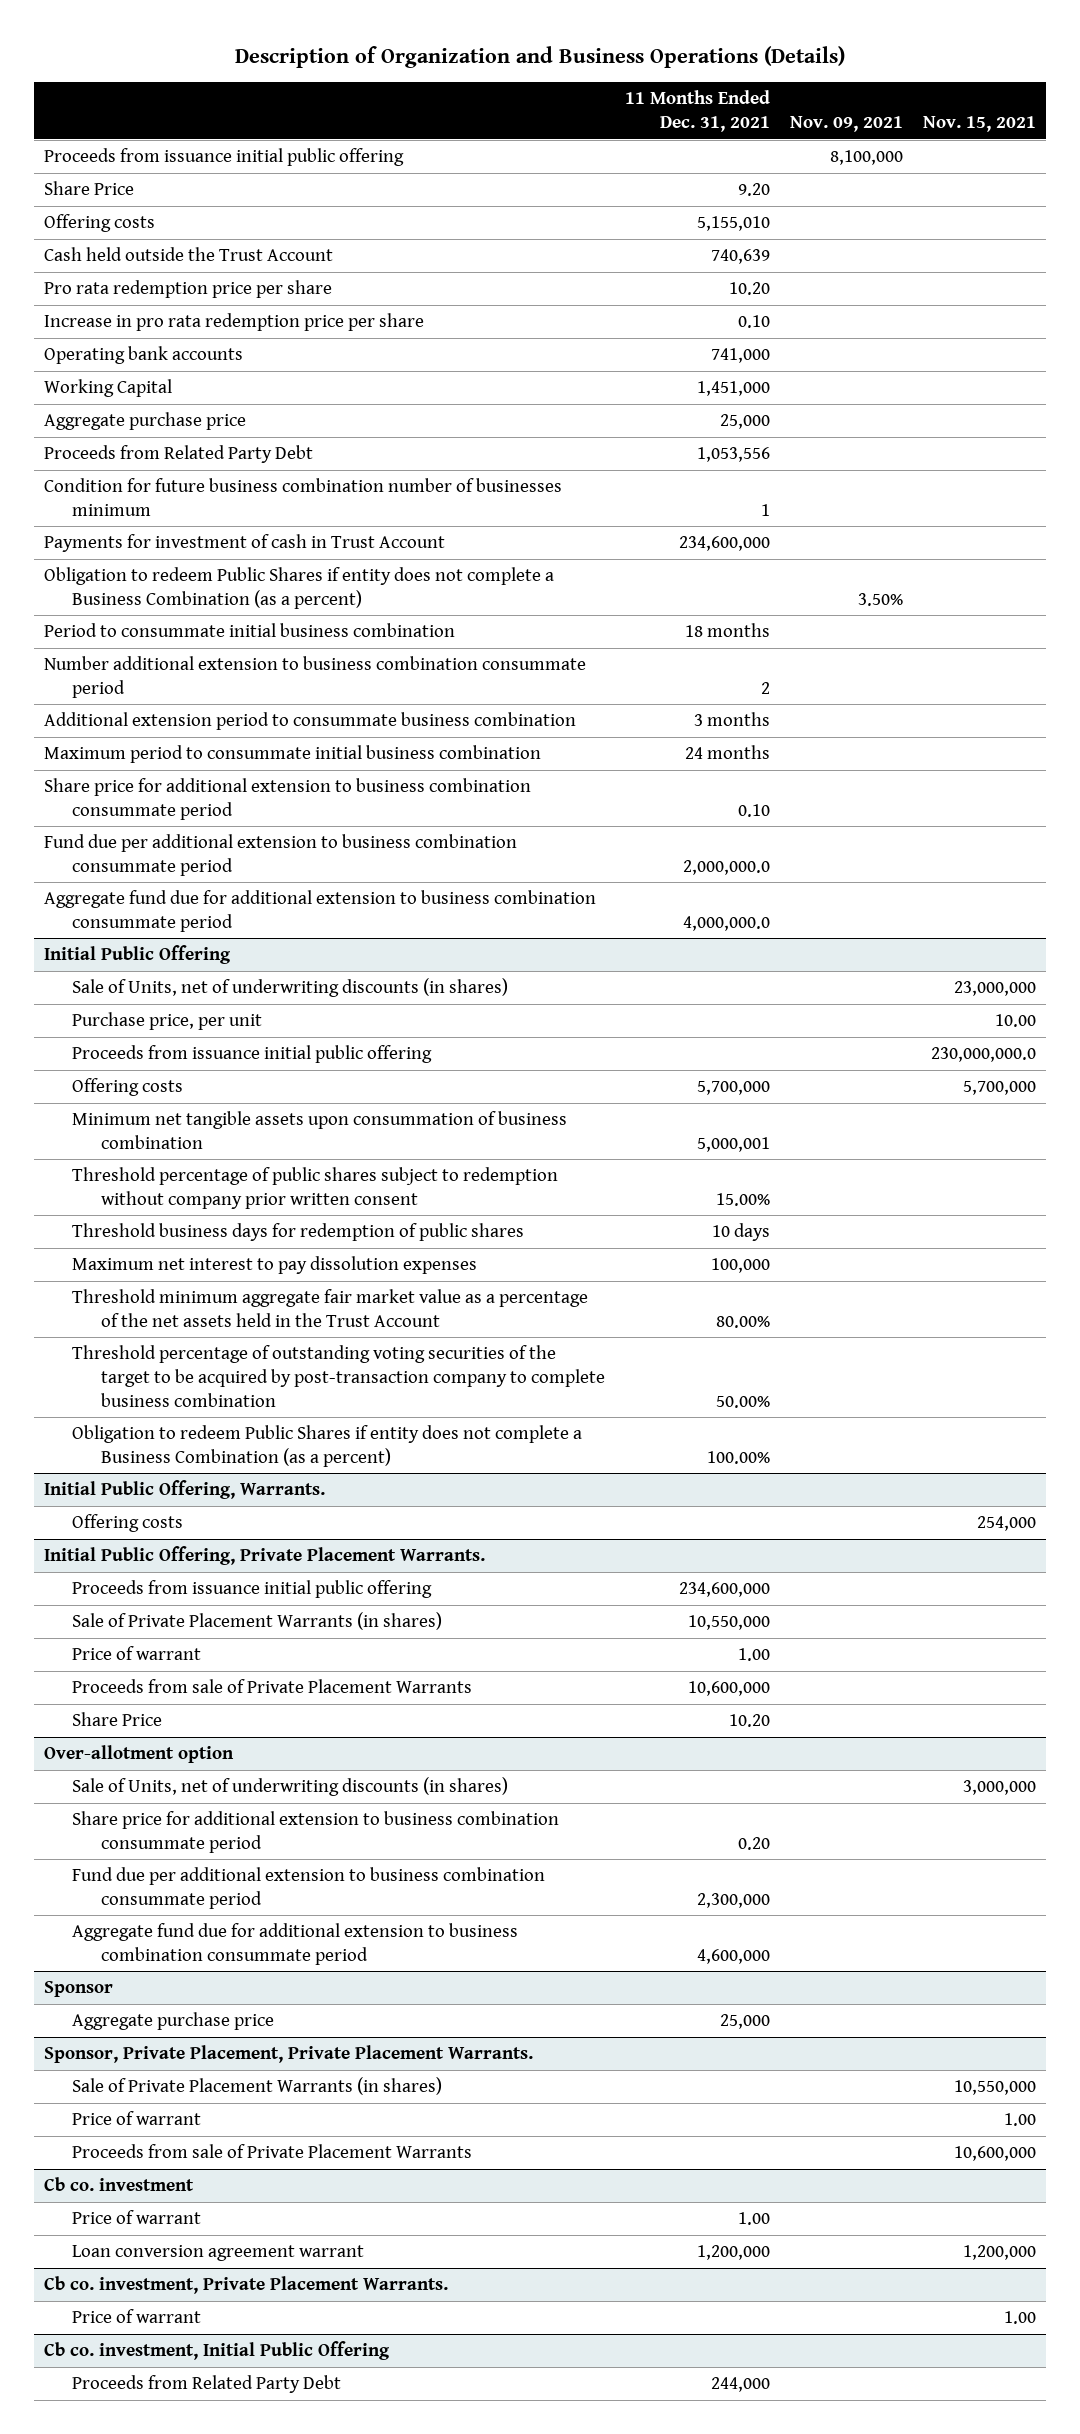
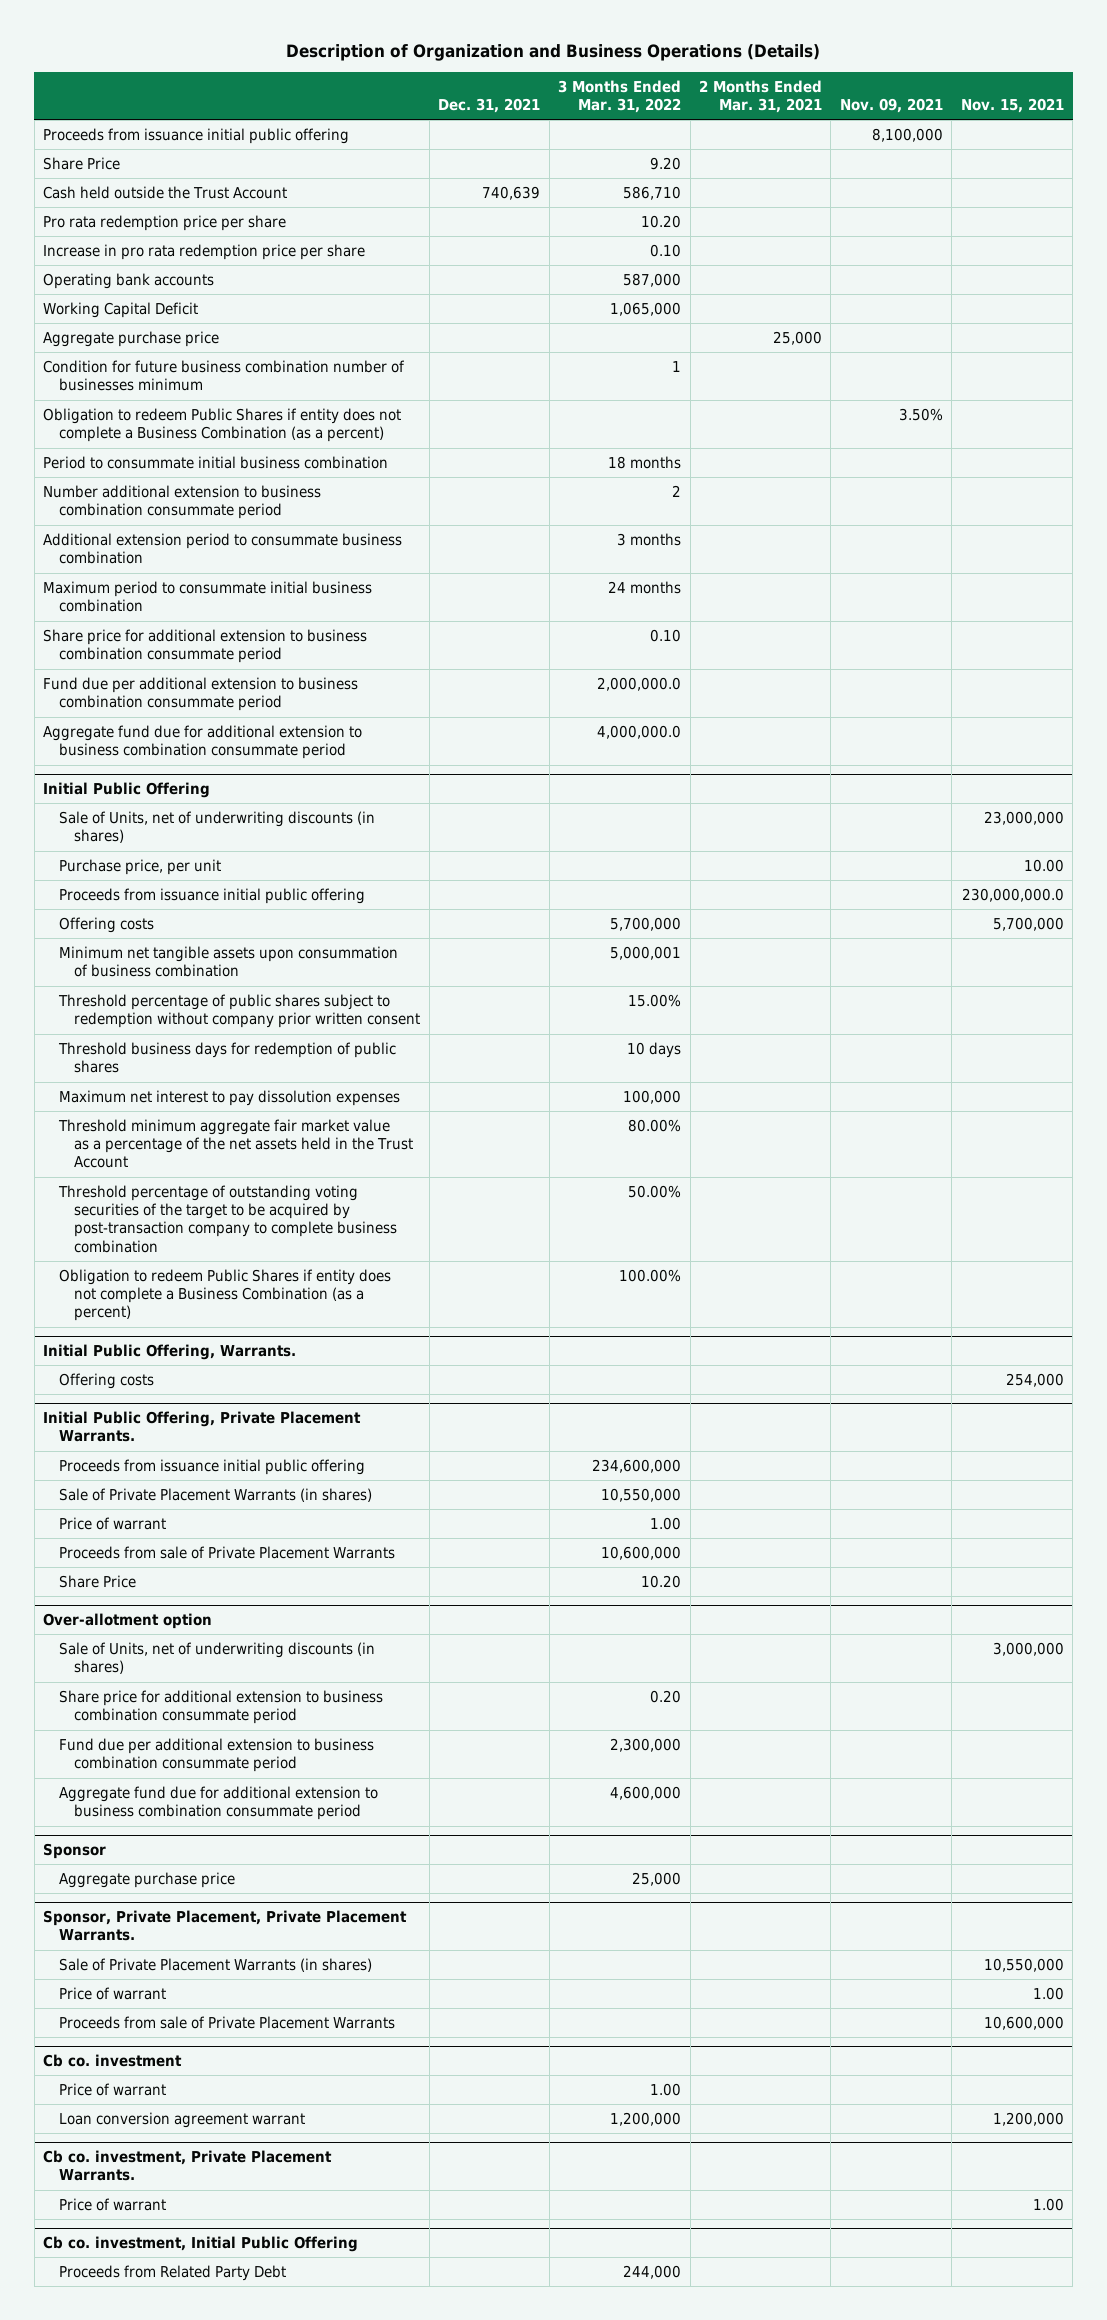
[624,90,770,133] 11 Months Ended Dec. 31, 2021 -> none
none -> [438,98,541,114] Dec. 31, 2021
none -> [558,79,682,114] 3 Months Ended Mar. 31, 2022
none -> [698,79,822,114] 2 Months Ended Mar. 31, 2021
[43,214,155,233] Offering costs -> none
[43,379,172,398] Working Capital -> [43,302,199,319] Working Capital Deficit
[43,445,313,464] Proceeds from Related Party Debt -> none
[43,534,445,553] Payments for investment of cash in Trust Account -> none

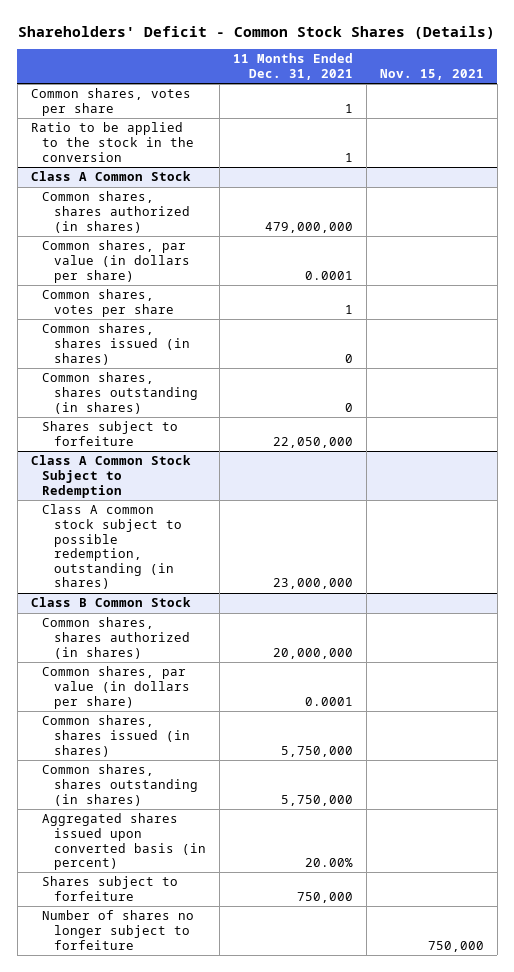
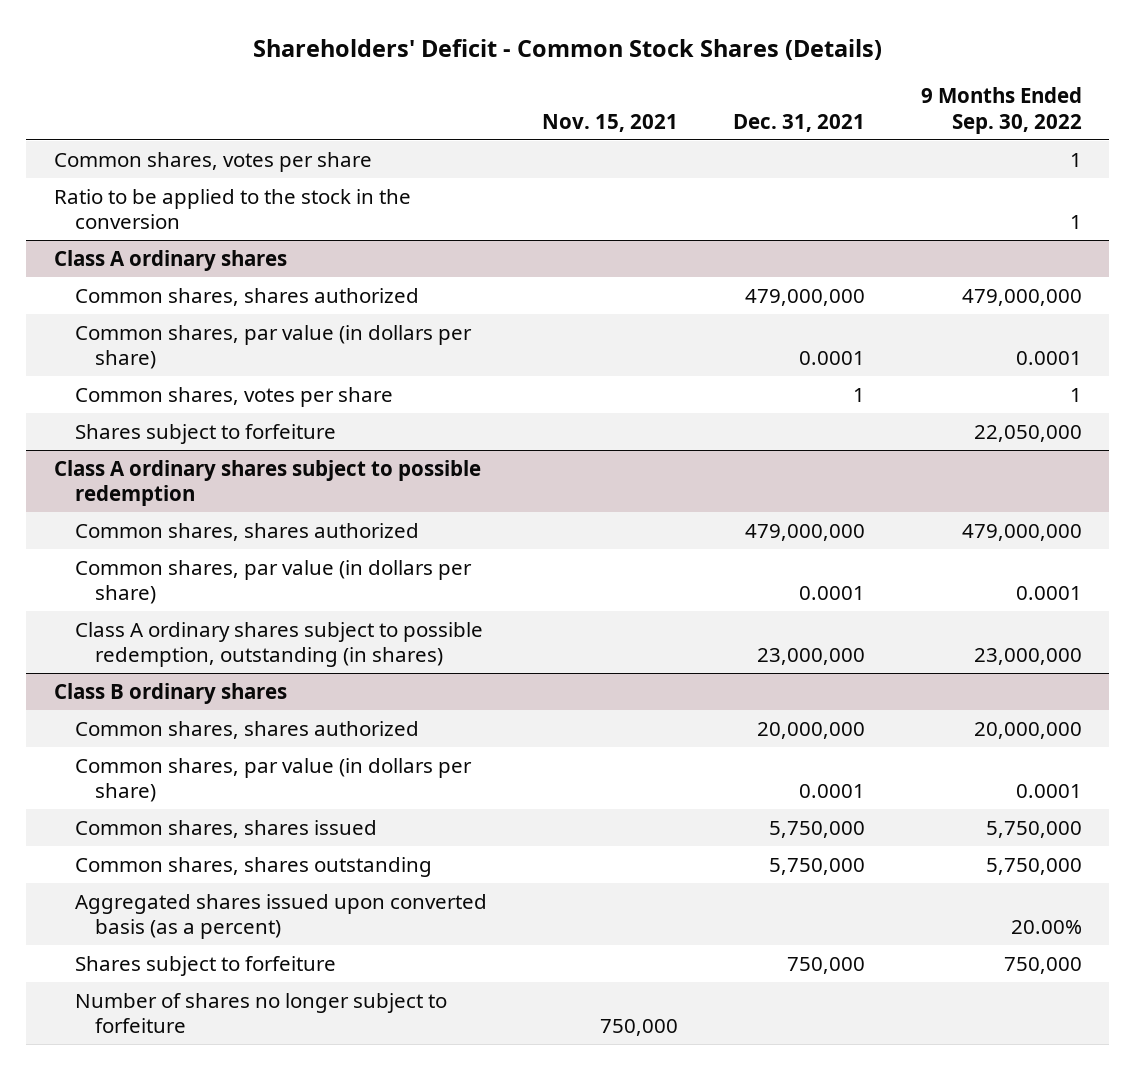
[232,53,353,80] 11 Months Ended Dec. 31, 2021 -> none
none -> [733,113,866,132] Dec. 31, 2021
none -> [920,87,1082,134] 9 Months Ended Sep. 30, 2022
[30,171,191,182] Class A Common Stock -> [53,249,287,271] Class A ordinary shares
[42,191,190,233] Common shares, shares authorized (in shares) -> [74,287,419,306] Common shares, shares authorized
[42,323,190,365] Common shares, shares issued (in shares) -> none
[42,372,198,414] Common shares, shares outstanding (in shares) -> none
[30,455,191,498] Class A Common Stock Subject to Redemption -> [53,459,481,507] Class A ordinary shares subject to possible redemption
none -> [74,522,419,541] Common shares, shares authorized
none -> [74,559,472,605] Common shares, par value (in dollars per share)
[42,504,182,590] Class A common stock subject to possible redemption, outstanding (in shares) -> [74,621,483,668] Class A ordinary shares subject to possible redemption, outstanding (in shares)
[30,597,191,608] Class B Common Stock -> [53,682,287,704] Class B ordinary shares
[42,617,190,659] Common shares, shares authorized (in shares) -> [74,720,419,739] Common shares, shares authorized
[42,715,190,757] Common shares, shares issued (in shares) -> [74,819,377,838] Common shares, shares issued
[42,764,198,806] Common shares, shares outstanding (in shares) -> [74,856,432,877] Common shares, shares outstanding
[42,813,206,871] Aggregated shares issued upon converted basis (in percent) -> [74,893,487,940] Aggregated shares issued upon converted basis (as a percent)

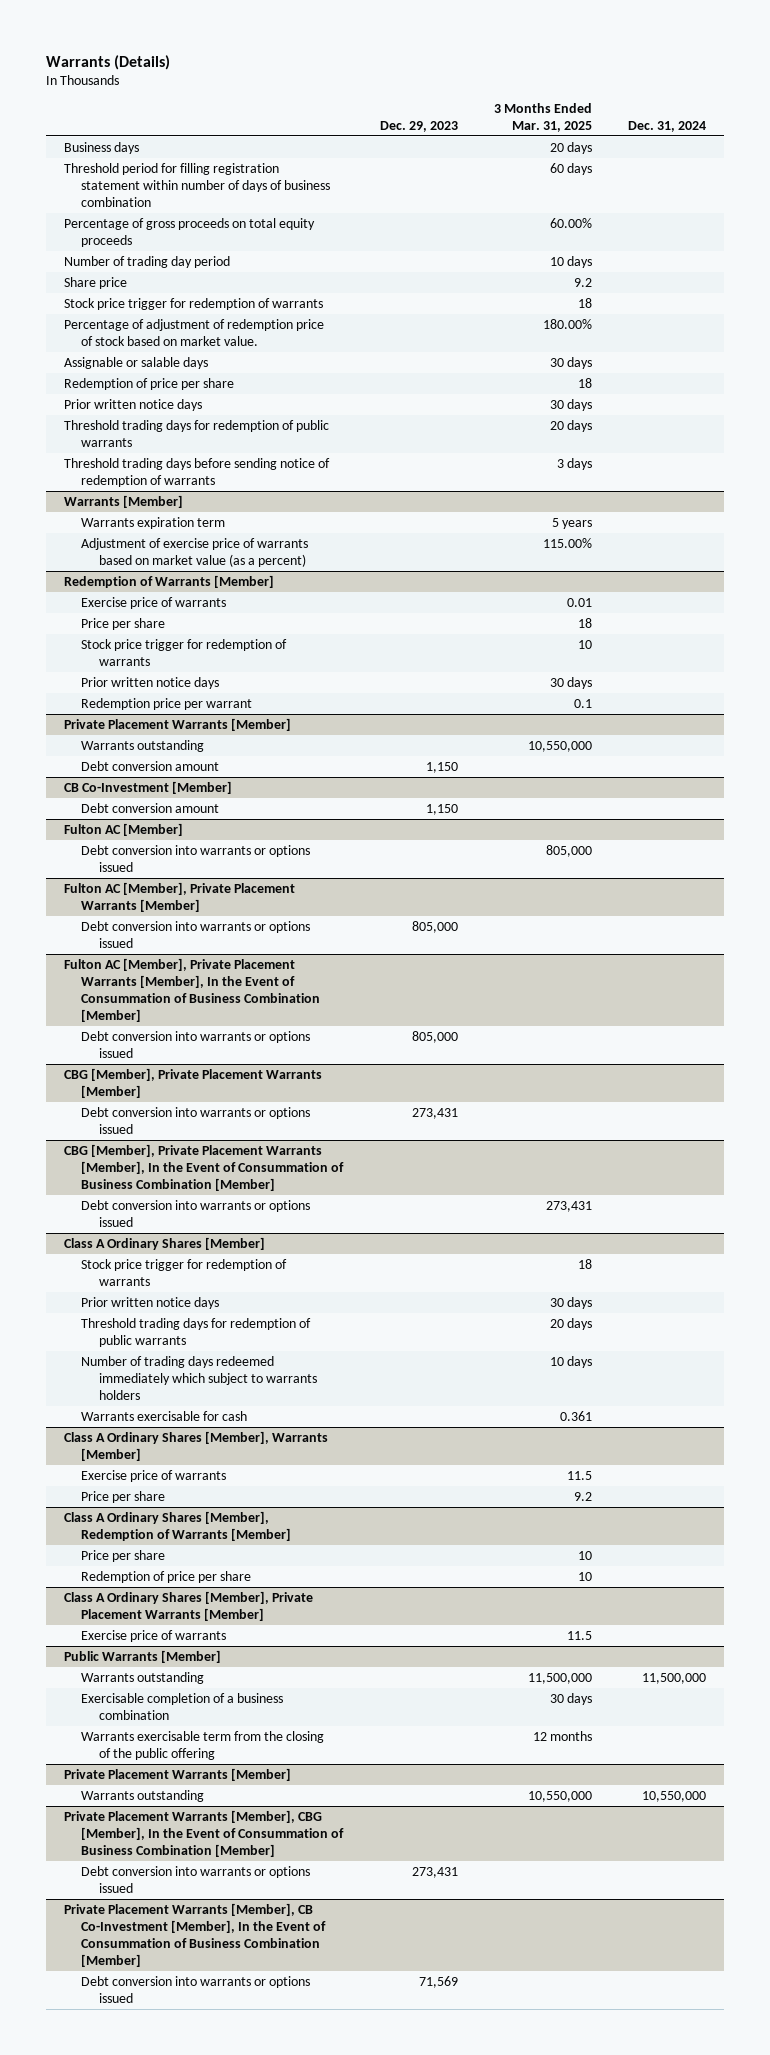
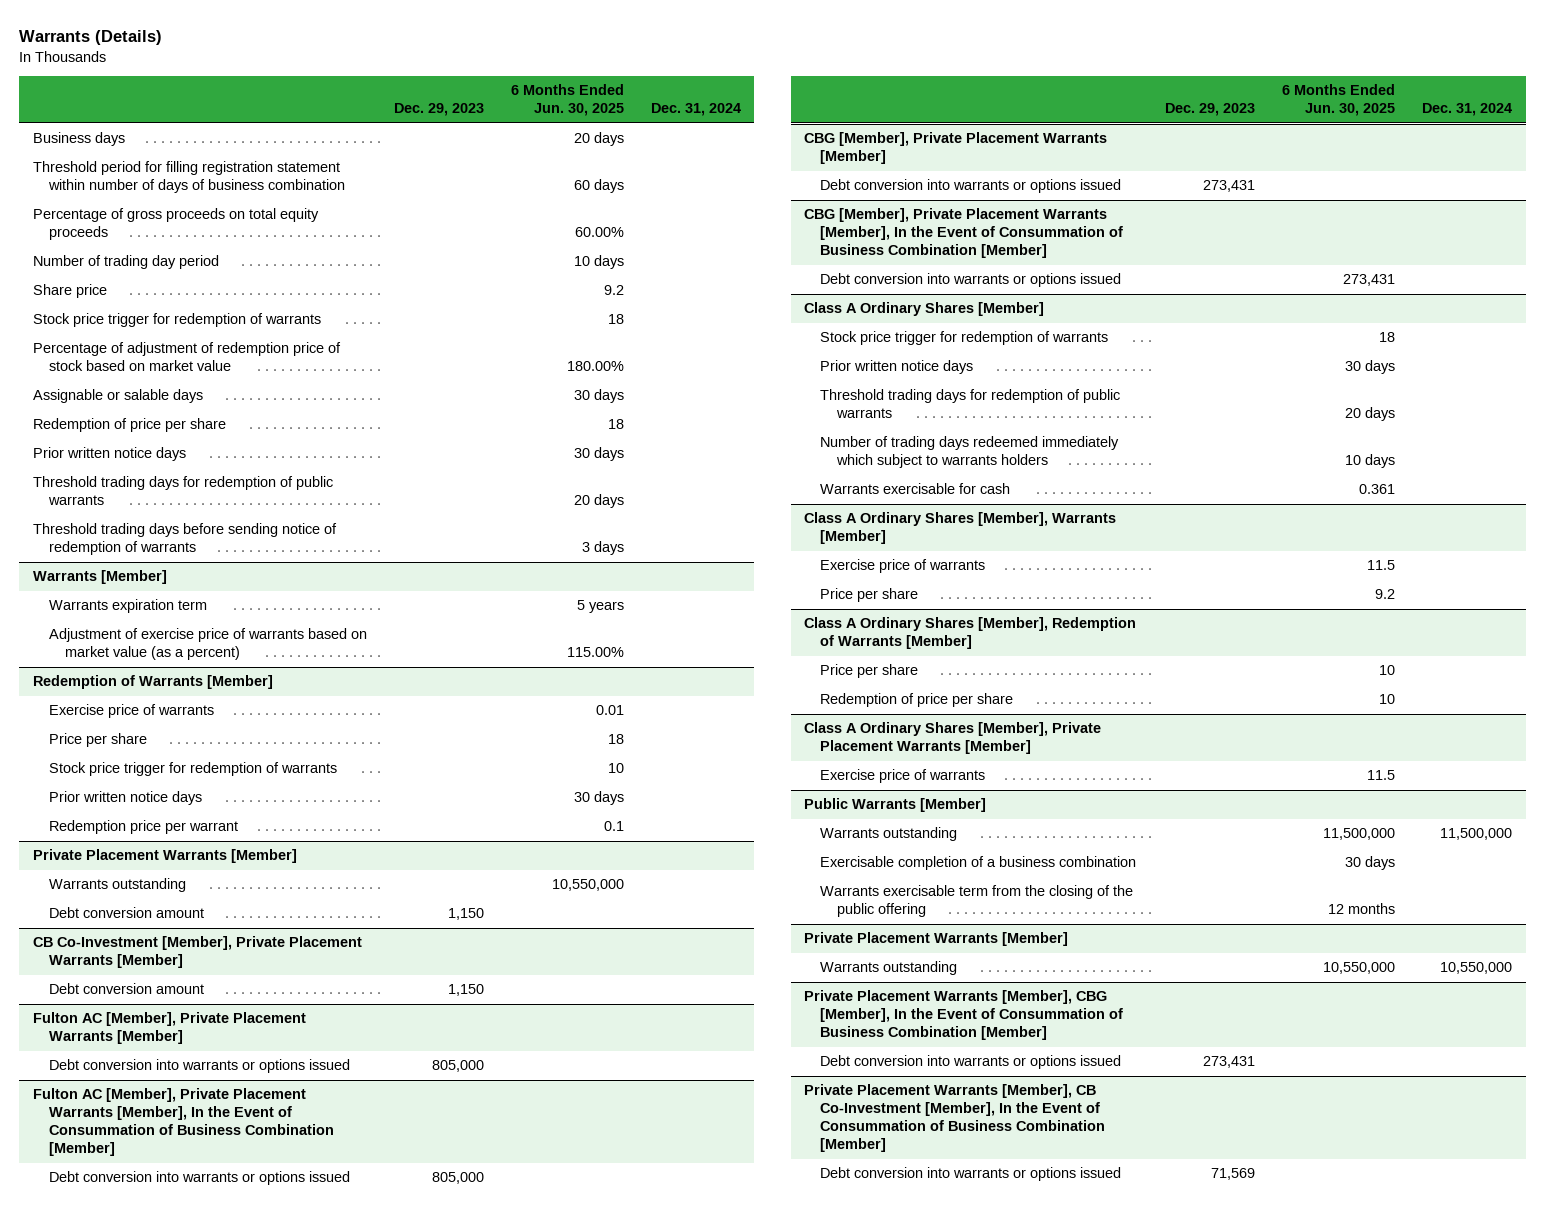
[493,102,592,132] 3 Months Ended Mar. 31, 2025 -> none
none -> [510,84,624,117] 6 Months Ended Jun. 30, 2025
[63,318,324,346] Percentage of adjustment of redemption price of stock based on market value. -> [32,342,341,372] Percentage of adjustment of redemption price of stock based on market value
[63,780,232,794] CB Co-Investment [Member] -> [32,936,362,969] CB Co-Investment [Member], Private Placement Warrants [Member]
[63,822,183,836] Fulton AC [Member] -> none
[81,844,311,872] Debt conversion into warrants or options issued -> none

